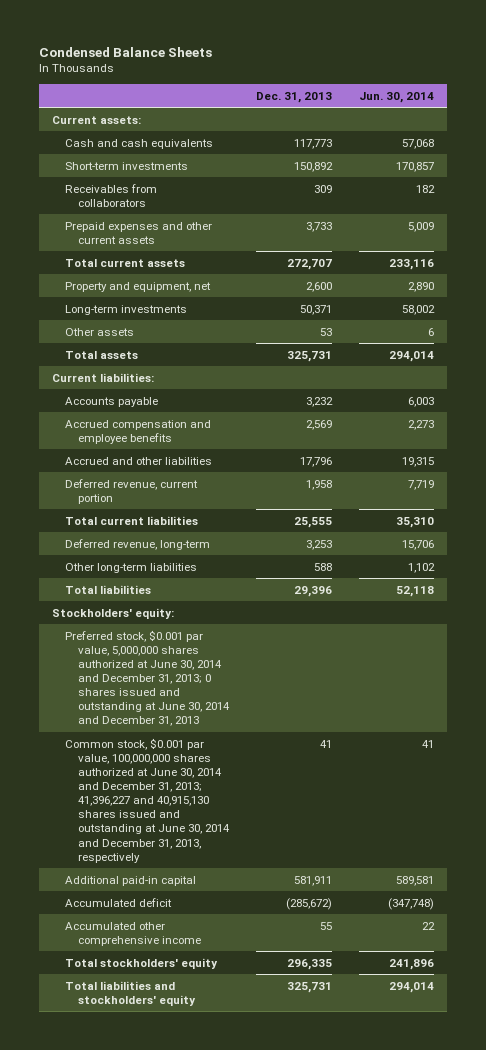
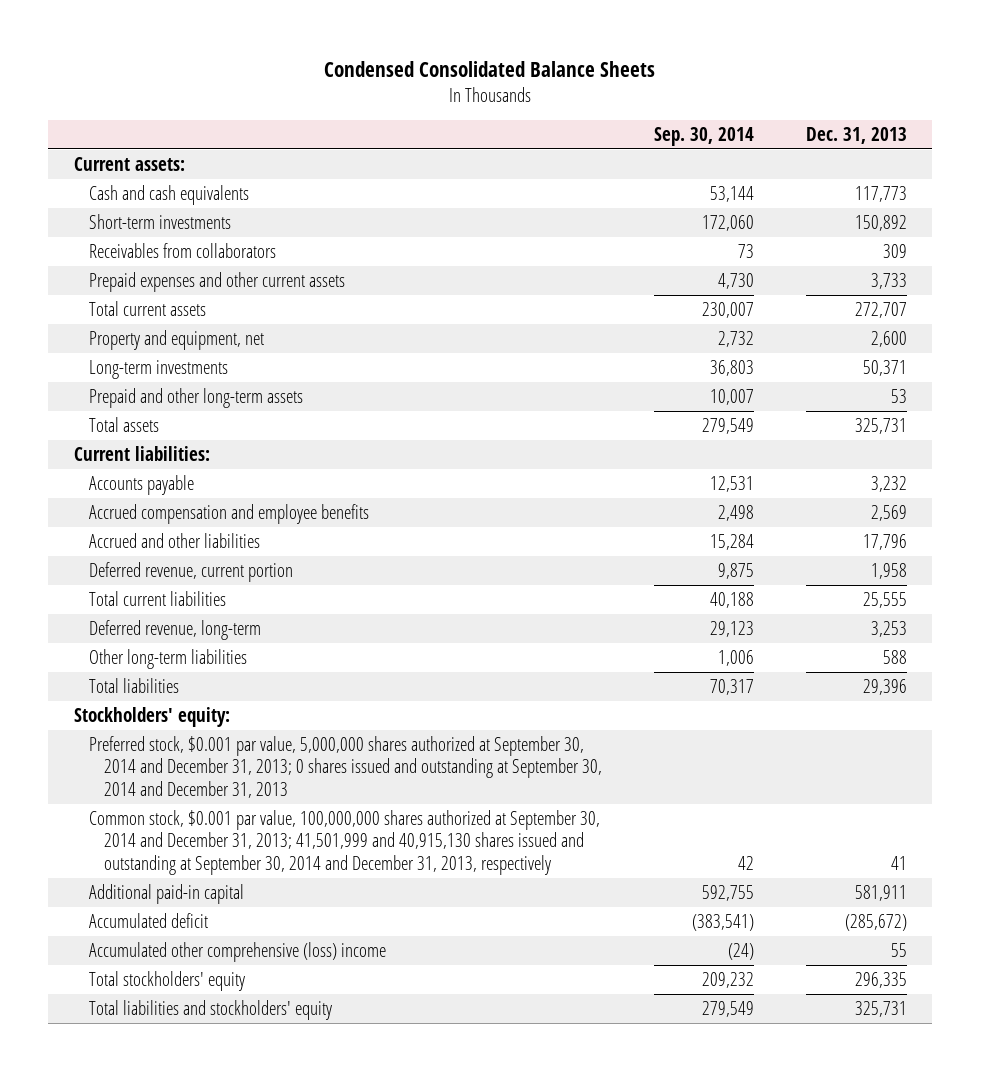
[38,46,212,57] Condensed Balance Sheets -> [324,60,656,77] Condensed Consolidated Balance Sheets
[359,91,435,103] Jun. 30, 2014 -> none
none -> [654,126,755,146] Sep. 30, 2014
[65,327,135,336] Other assets -> none
none -> [89,387,304,408] Prepaid and other long-term assets
[65,629,231,727] Preferred stock, $0.001 par value, 5,000,000 shares authorized at June 30, 2014 and December 31, 2013; 0 shares issued and outstanding at June 30, 2014 and December 31, 2013 -> [89,735,603,798] Preferred stock, $0.001 par value, 5,000,000 shares authorized at September 30, 2014 and December 31, 2013; 0 shares issued and outstanding at September 30, 2014 and December 31, 2013
[65,737,231,863] Common stock, $0.001 par value, 100,000,000 shares authorized at June 30, 2014 and December 31, 2013; 41,396,227 and 40,915,130 shares issued and outstanding at June 30, 2014 and December 31, 2013, respectively -> [89,809,601,875] Common stock, $0.001 par value, 100,000,000 shares authorized at September 30, 2014 and December 31, 2013; 41,501,999 and 40,915,130 shares issued and outstanding at September 30, 2014 and December 31, 2013, respectively
[65,921,202,946] Accumulated other comprehensive income -> [89,941,387,962] Accumulated other comprehensive (loss) income

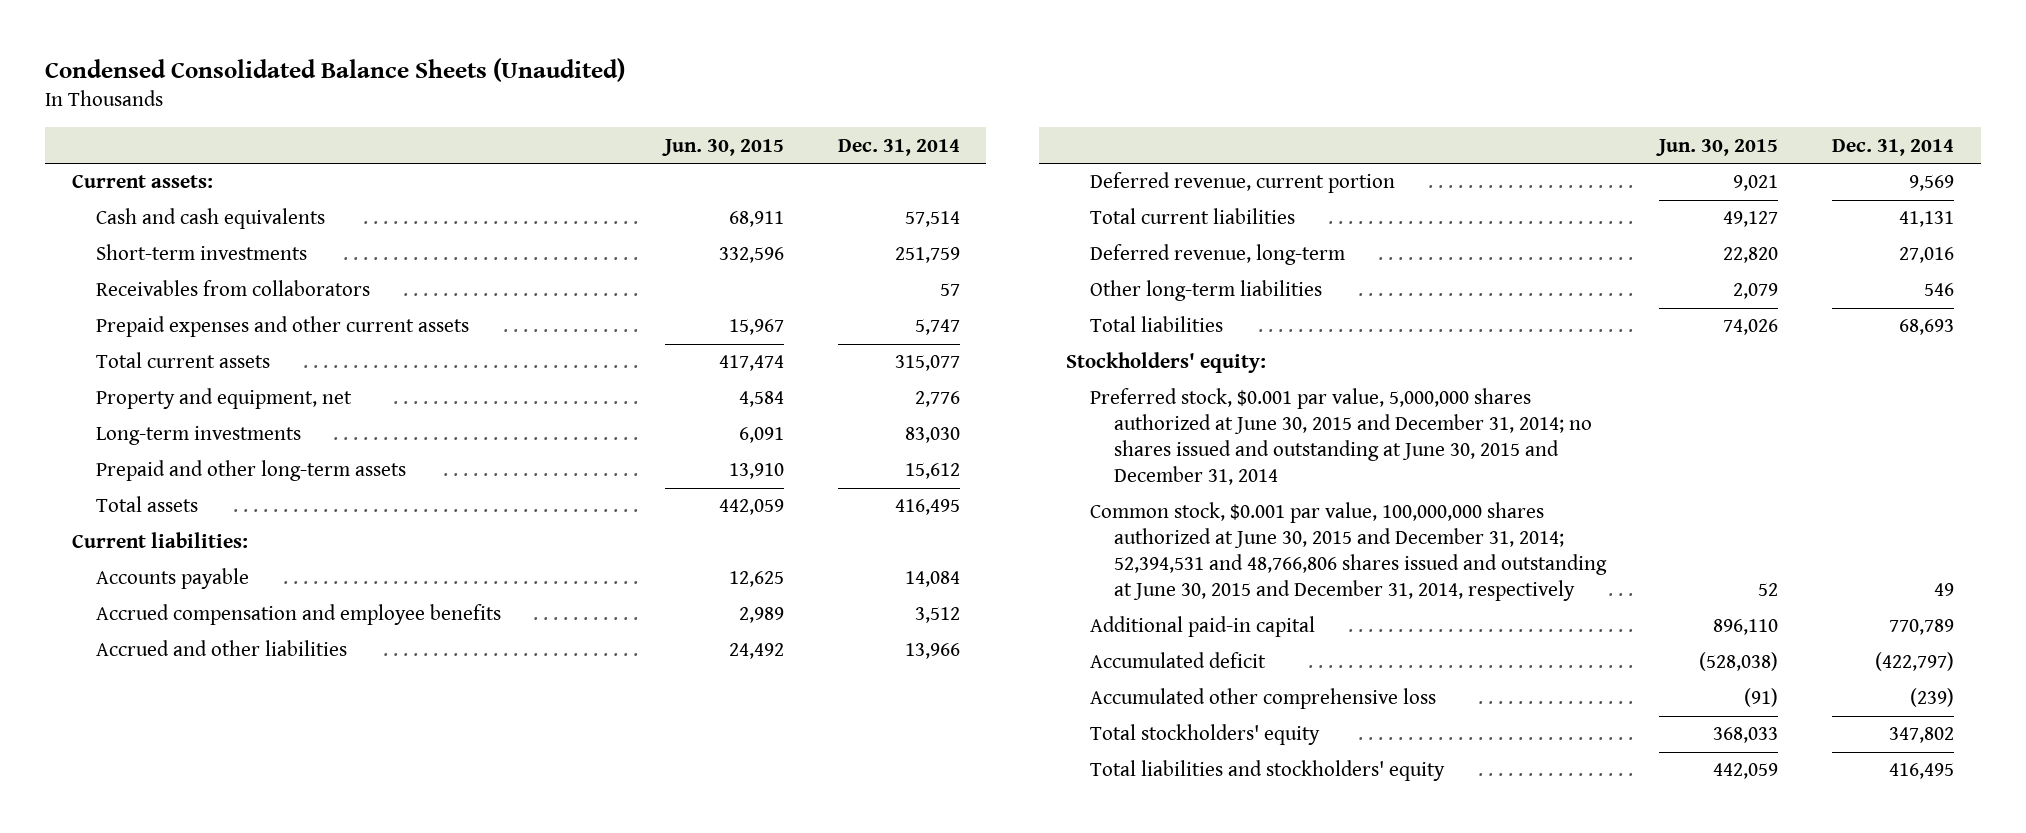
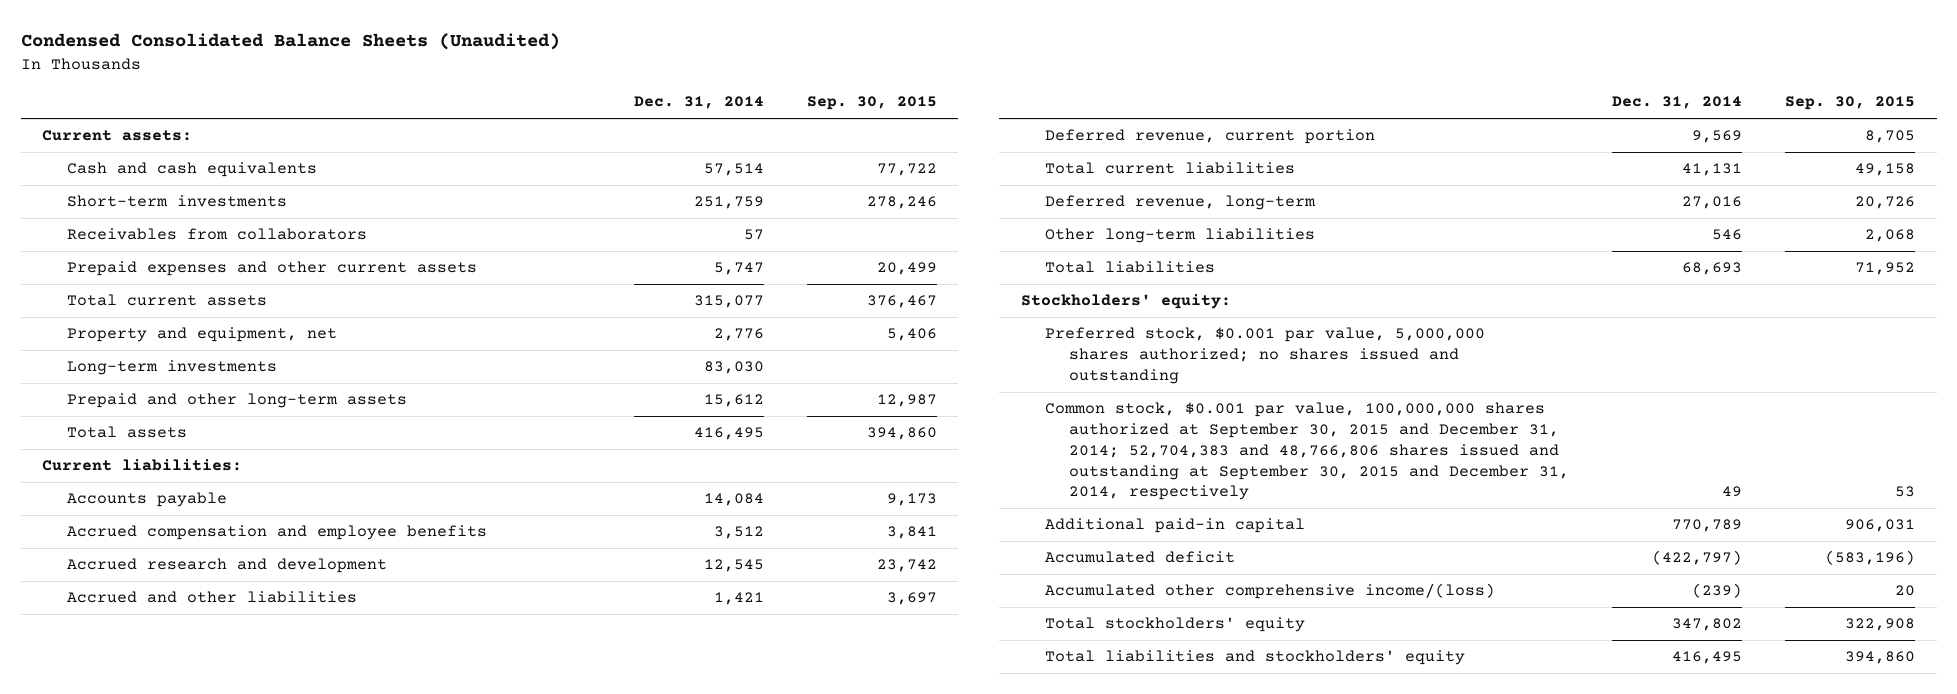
[662,138,785,156] Jun. 30, 2015 -> none
none -> [806,96,937,111] Sep. 30, 2015
none -> [66,558,387,574] Accrued research and development
[904,643,960,660] 13,966 -> [713,592,764,606] 1,421
[1089,388,1592,486] Preferred stock, $0.001 par value, 5,000,000 shares authorized at June 30, 2015 and December 31, 2014; no shares issued and outstanding at June 30, 2015 and December 31, 2014 -> [1044,327,1485,384] Preferred stock, $0.001 par value, 5,000,000 shares authorized; no shares issued and outstanding
[1089,502,1607,602] Common stock, $0.001 par value, 100,000,000 shares authorized at June 30, 2015 and December 31, 2014; 52,394,531 and 48,766,806 shares issued and outstanding at June 30, 2015 and December 31, 2014, respectively -> [1044,402,1570,501] Common stock, $0.001 par value, 100,000,000 shares authorized at September 30, 2015 and December 31, 2014; 52,704,383 and 48,766,806 shares issued and outstanding at September 30, 2015 and December 31, 2014, respectively
[1089,688,1436,710] Accumulated other comprehensive loss -> [1044,583,1495,600] Accumulated other comprehensive income/(loss)

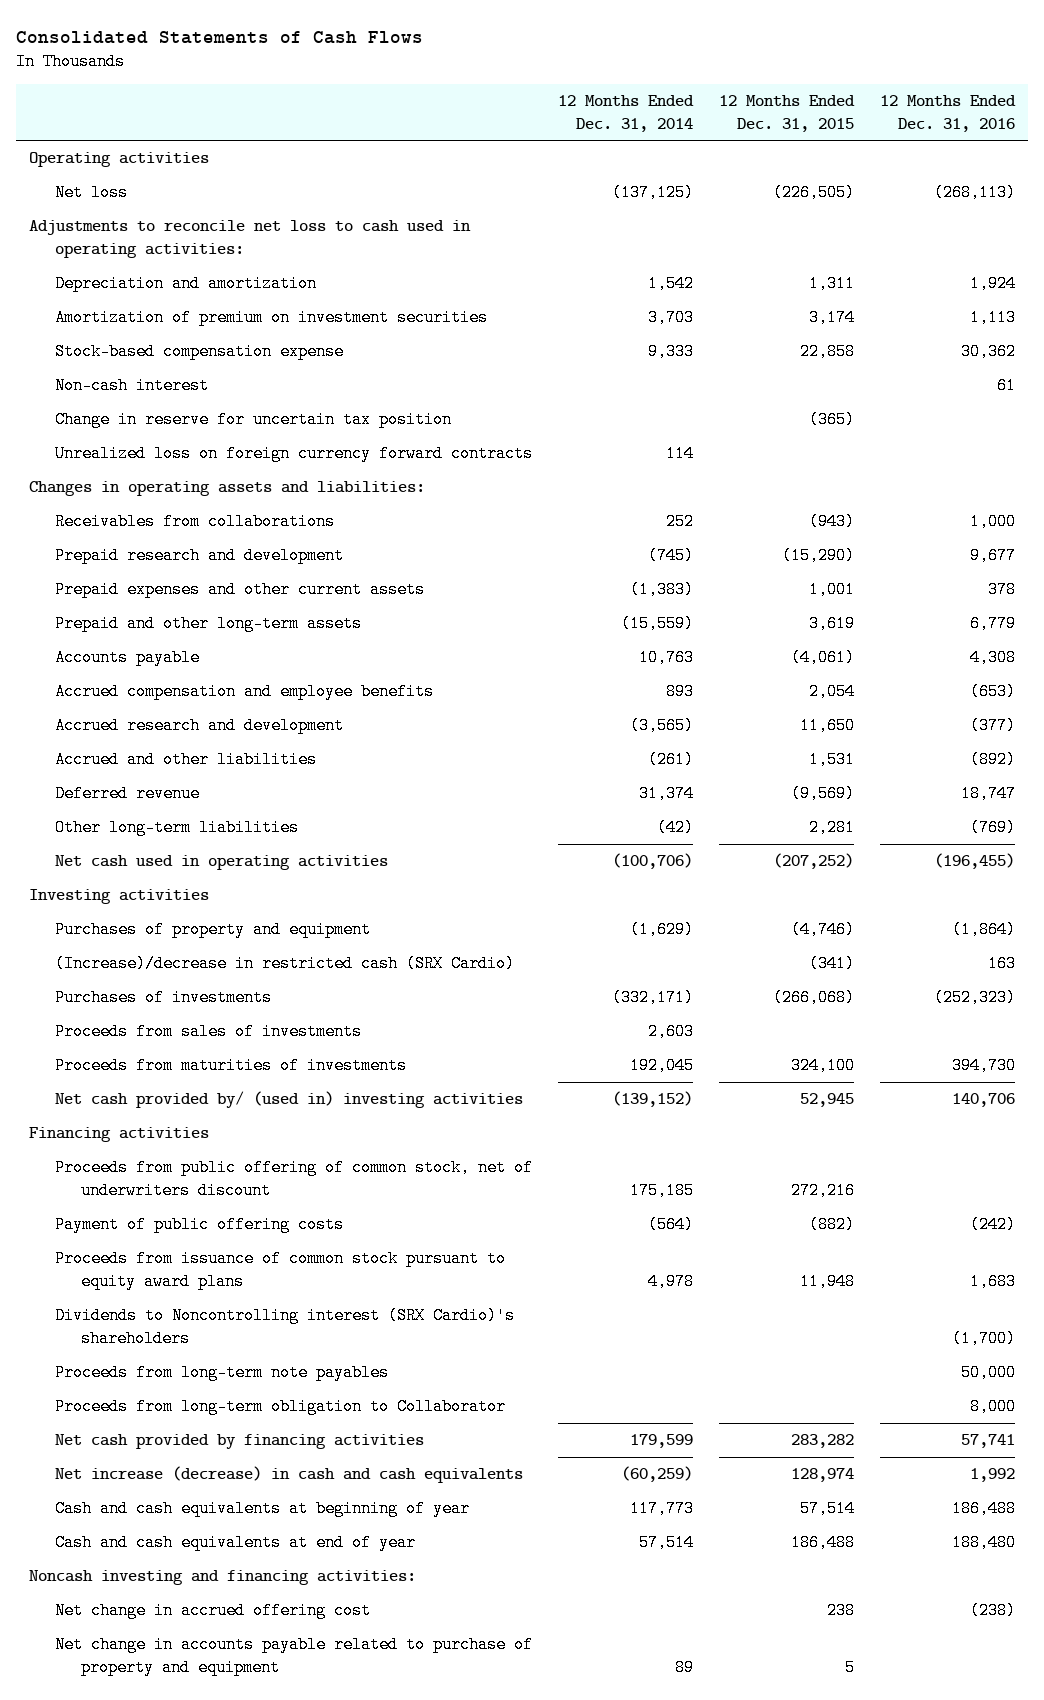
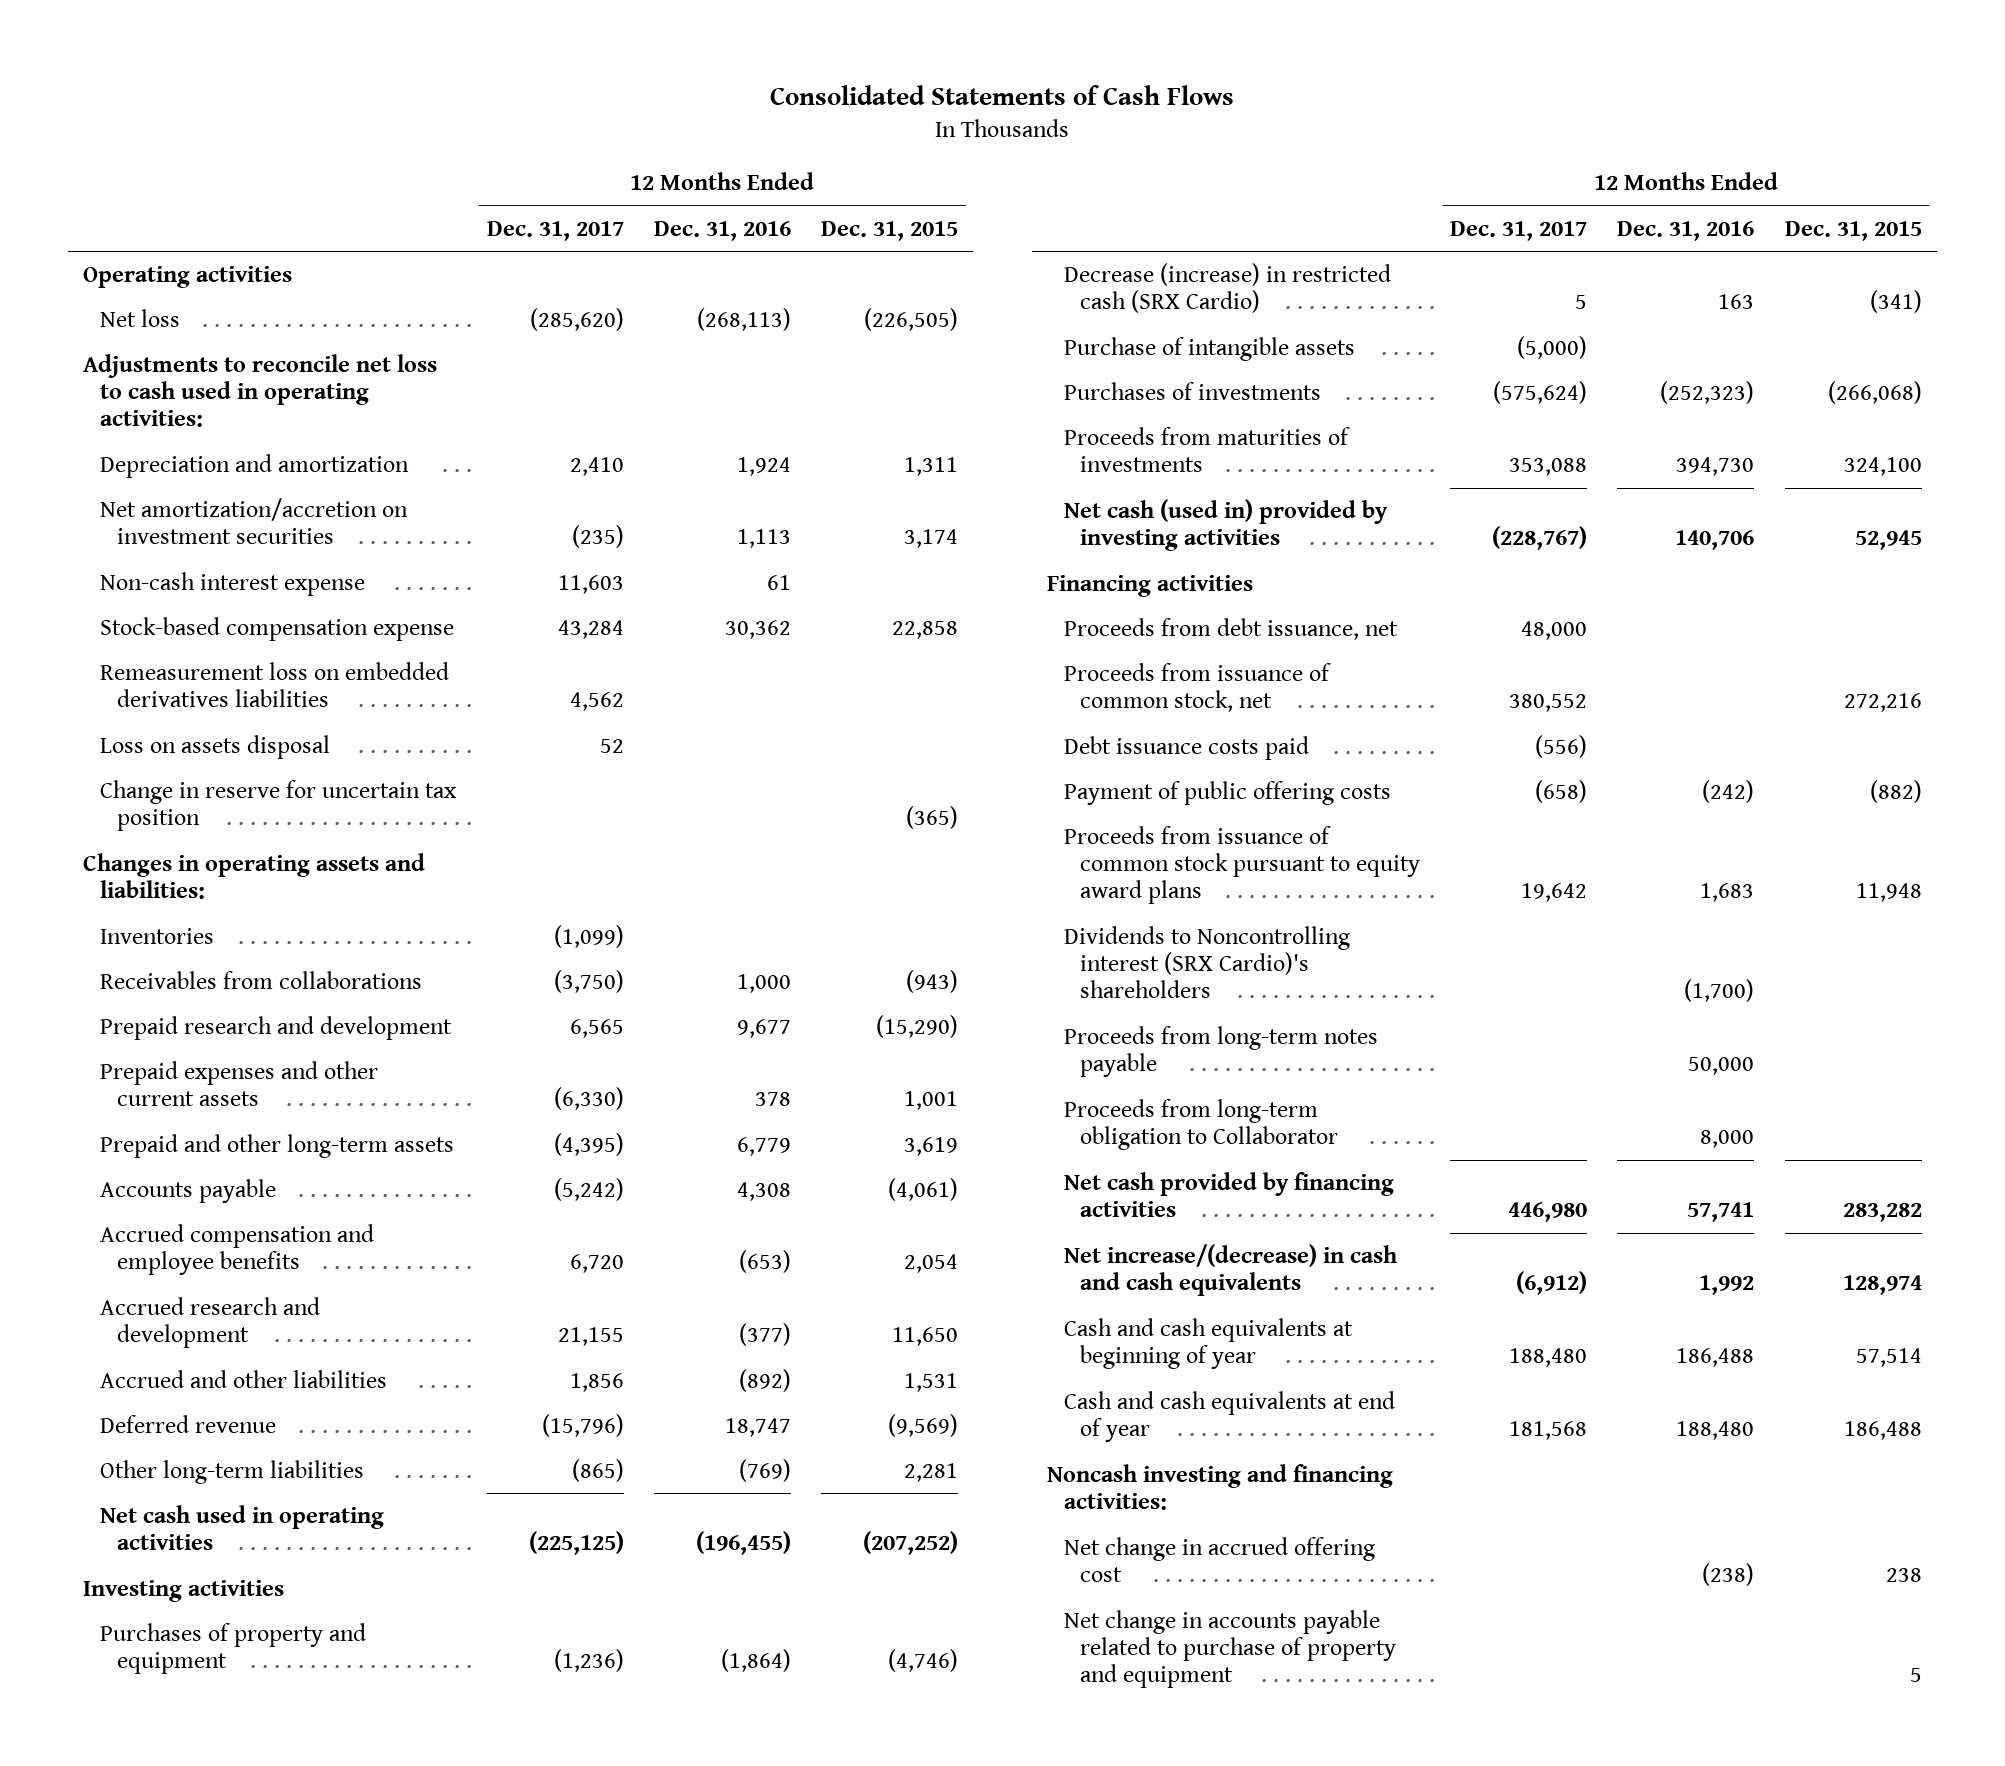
[558,94,695,132] 12 Months Ended Dec. 31, 2014 -> none
none -> [486,220,624,241] Dec. 31, 2017
[55,309,489,327] Amortization of premium on investment securities -> [100,498,409,545] Net amortization/accretion on investment securities
none -> [100,572,366,597] Non-cash interest expense
[55,377,210,395] Non-cash interest -> none
none -> [100,662,450,708] Remeasurement loss on embedded derivatives liabilities
none -> [100,735,331,760] Loss on assets disposal
[55,445,534,463] Unrealized loss on foreign currency forward contracts -> none
none -> [100,928,215,945] Inventories
[55,955,516,973] (Increase)/decrease in restricted cash (SRX Cardio) -> [1063,263,1391,314] Decrease (increase) in restricted cash (SRX Cardio)
none -> [1063,337,1355,362] Purchase of intangible assets
[55,1023,363,1041] Proceeds from sales of investments -> none
[55,1091,524,1109] Net cash provided by/ (used in) investing activities -> [1063,499,1388,552] Net cash (used in) provided by investing activities
none -> [1063,618,1398,641] Proceeds from debt issuance, net
[55,1159,534,1199] Proceeds from public offering of common stock, net of underwriters discount -> [1063,663,1331,713] Proceeds from issuance of common stock, net
none -> [1063,736,1309,761] Debt issuance costs paid
[55,1364,390,1382] Proceeds from long-term note payables -> [1063,1026,1378,1078] Proceeds from long-term notes payable
[55,1466,524,1484] Net increase (decrease) in cash and cash equivalents -> [1063,1244,1397,1297] Net increase/(decrease) in cash and cash equivalents

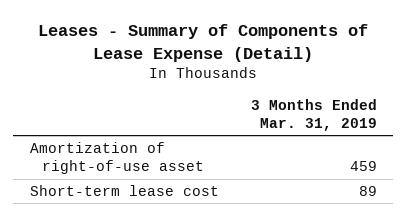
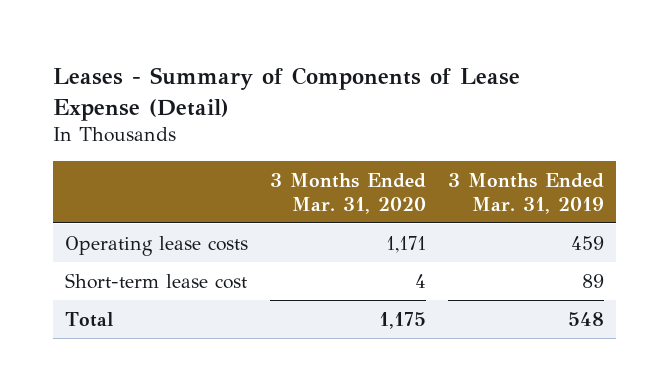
none -> [269,172,426,214] 3 Months Ended Mar. 31, 2020
[29,141,204,175] Amortization of right-of-use asset -> [64,235,248,256] Operating lease costs
none -> [64,311,113,327] Total

